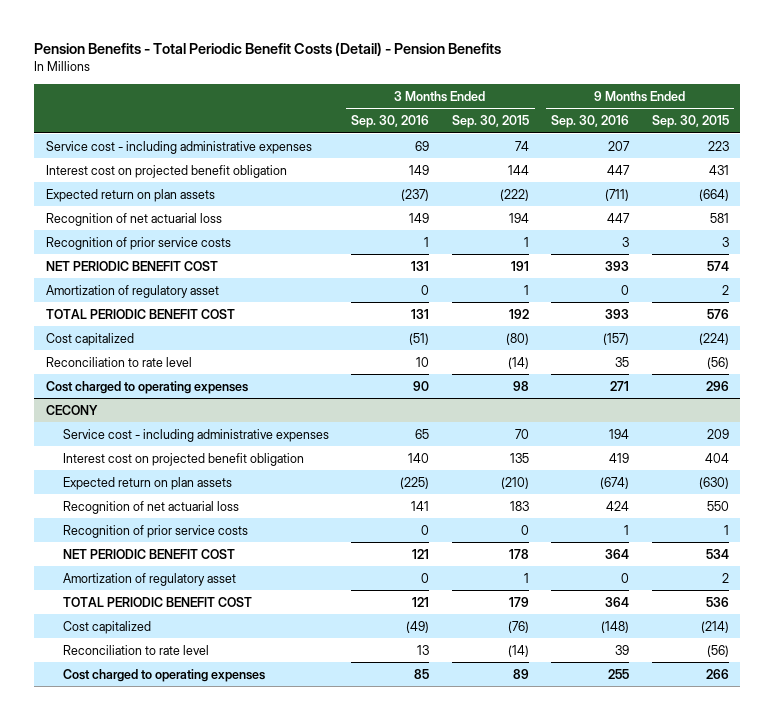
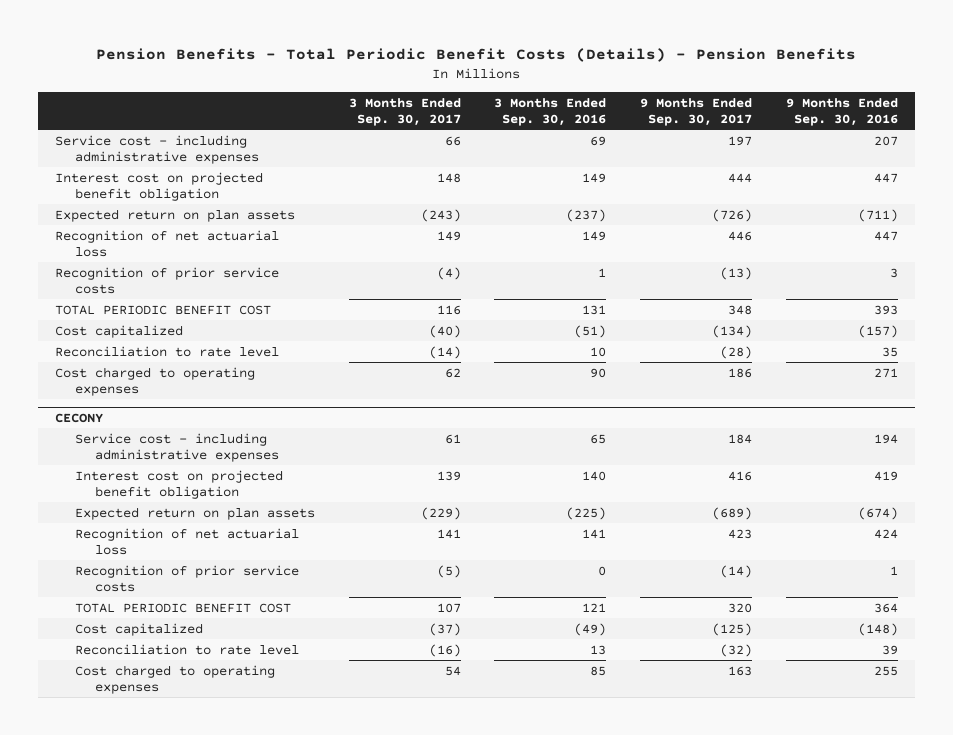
[34,42,502,57] Pension Benefits - Total Periodic Benefit Costs (Detail) - Pension Benefits -> [96,48,857,63] Pension Benefits - Total Periodic Benefit Costs (Details) - Pension Benefits
[451,115,529,129] Sep. 30, 2015 -> none
[651,115,729,129] Sep. 30, 2015 -> none
none -> [348,97,461,126] 3 Months Ended Sep. 30, 2017
none -> [639,97,752,126] 9 Months Ended Sep. 30, 2017
[45,260,218,271] NET PERIODIC BENEFIT COST -> none
[45,284,219,298] Amortization of regulatory asset -> none
[63,548,236,559] NET PERIODIC BENEFIT COST -> none
[63,572,237,586] Amortization of regulatory asset -> none

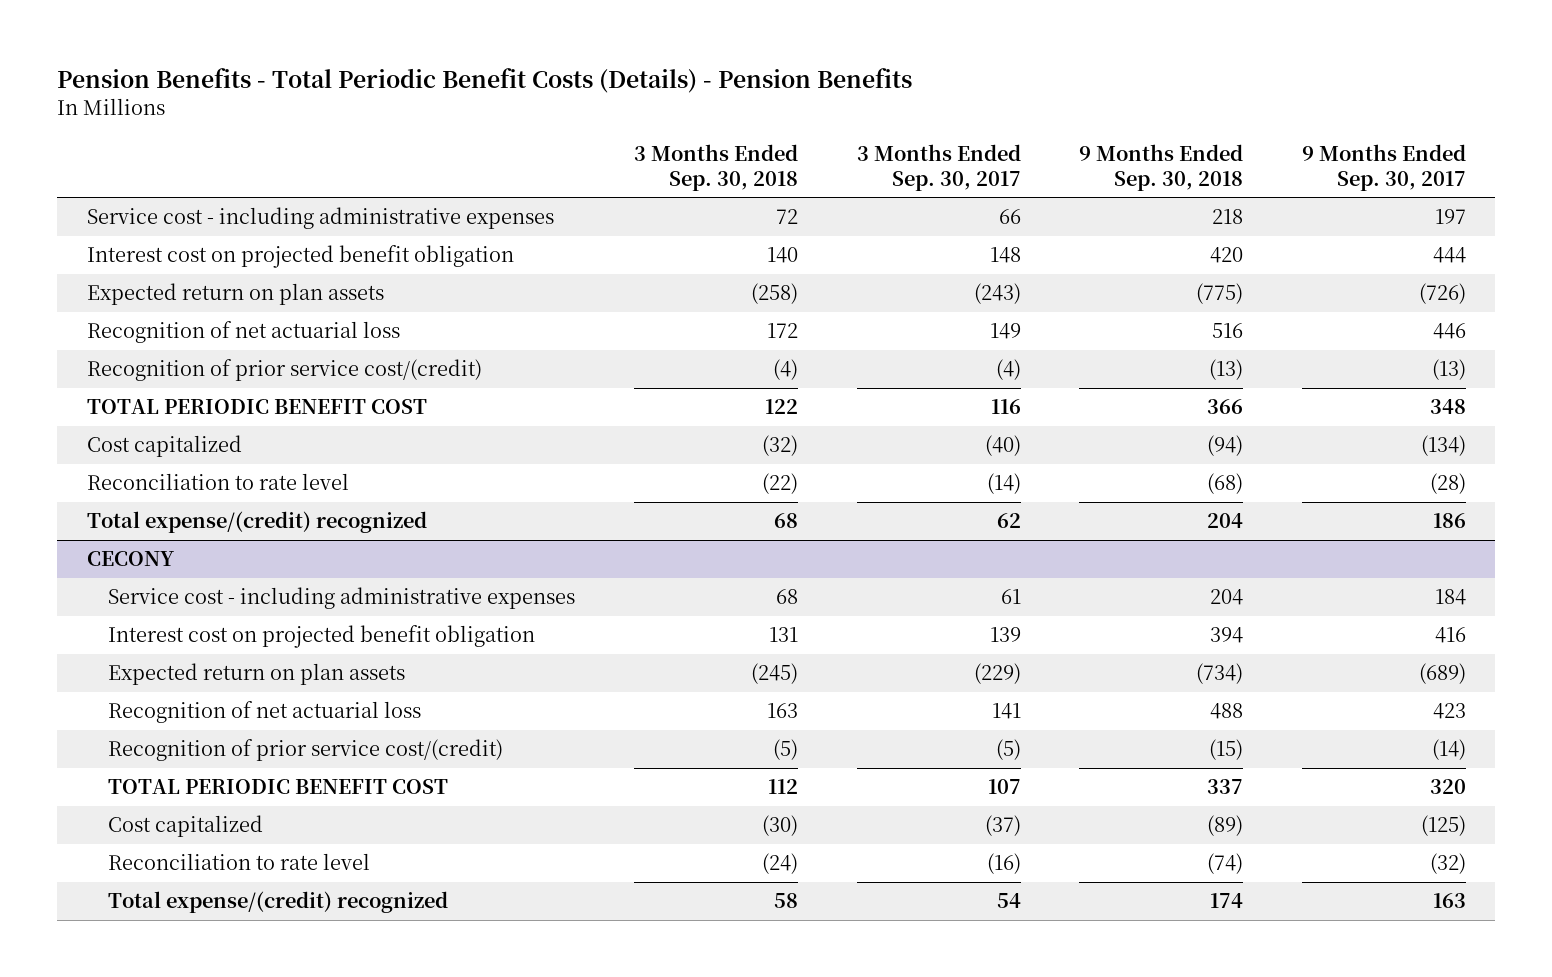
[494,97,607,126] 3 Months Ended Sep. 30, 2016 -> none
[785,97,898,126] 9 Months Ended Sep. 30, 2016 -> none
none -> [633,143,798,191] 3 Months Ended Sep. 30, 2018
none -> [1079,143,1244,191] 9 Months Ended Sep. 30, 2018
[54,266,279,294] Recognition of prior service costs -> [86,359,482,382] Recognition of prior service cost/(credit)
[54,366,255,396] Cost charged to operating expenses -> [86,511,427,534] Total expense/(credit) recognized
[74,564,299,592] Recognition of prior service costs -> [108,739,504,762] Recognition of prior service cost/(credit)
[74,664,275,694] Cost charged to operating expenses -> [108,891,449,914] Total expense/(credit) recognized

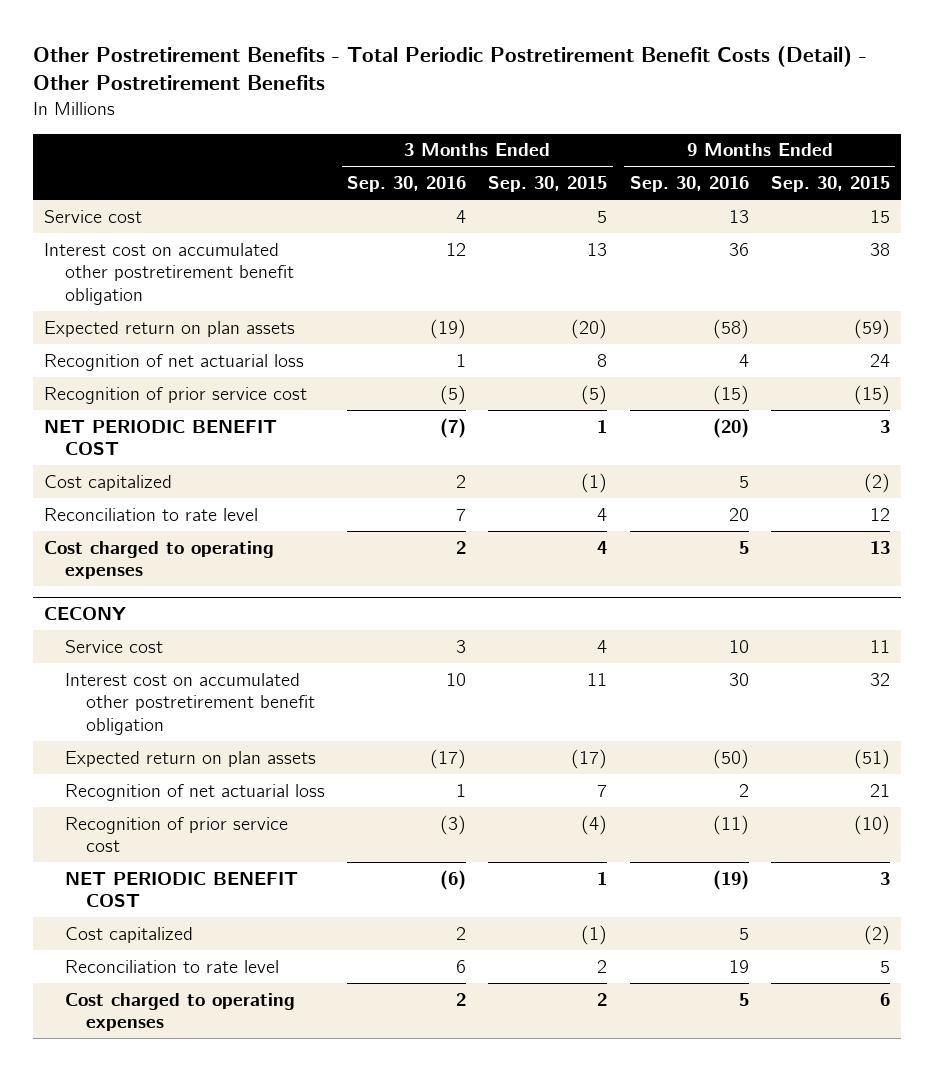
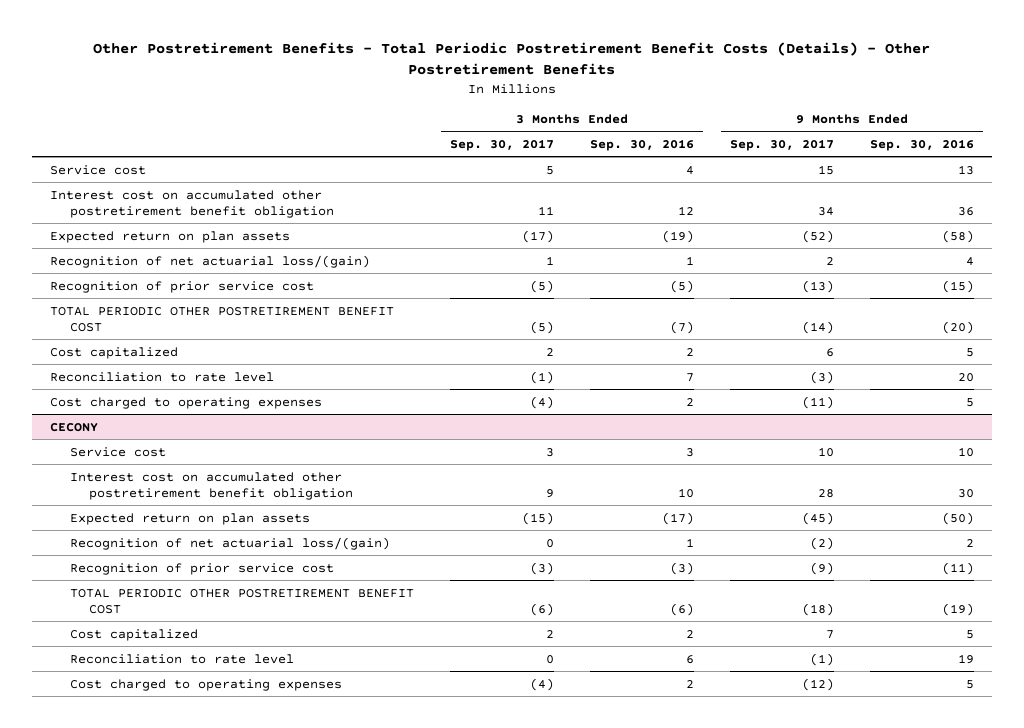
[32,45,867,91] Other Postretirement Benefits - Total Periodic Postretirement Benefit Costs (Detail) - Other Postretirement Benefits -> [93,41,931,76] Other Postretirement Benefits - Total Periodic Postretirement Benefit Costs (Details) - Other Postretirement Benefits
[488,176,608,193] Sep. 30, 2015 -> none
[770,176,890,193] Sep. 30, 2015 -> none
none -> [449,138,554,151] Sep. 30, 2017
none -> [730,138,835,151] Sep. 30, 2017
[44,353,305,371] Recognition of net actuarial loss -> [49,254,370,268] Recognition of net actuarial loss/(gain)
[44,419,278,456] NET PERIODIC BENEFIT COST -> [49,306,394,332] TOTAL PERIODIC OTHER POSTRETIREMENT BENEFIT COST
[65,783,326,801] Recognition of net actuarial loss -> [69,536,390,550] Recognition of net actuarial loss/(gain)
[65,871,299,908] NET PERIODIC BENEFIT COST -> [69,588,414,614] TOTAL PERIODIC OTHER POSTRETIREMENT BENEFIT COST

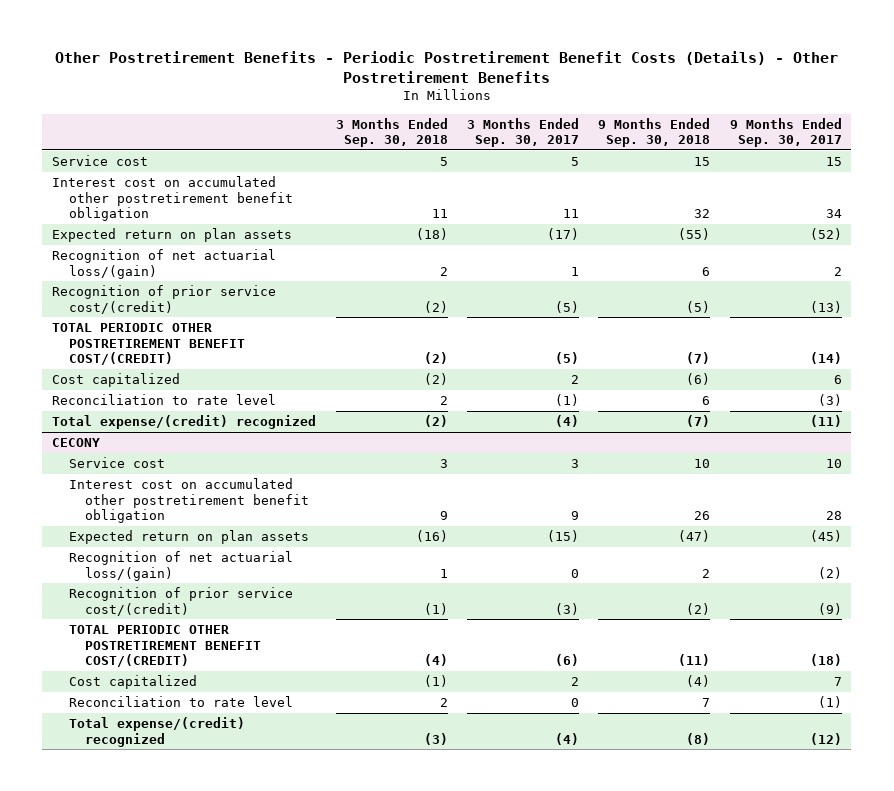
[93,41,931,76] Other Postretirement Benefits - Total Periodic Postretirement Benefit Costs (Details) - Other Postretirement Benefits -> [54,50,838,83] Other Postretirement Benefits - Periodic Postretirement Benefit Costs (Details) - Other Postretirement Benefits
[589,138,694,151] Sep. 30, 2016 -> none
[870,138,975,151] Sep. 30, 2016 -> none
none -> [335,117,448,148] 3 Months Ended Sep. 30, 2018
none -> [598,117,711,148] 9 Months Ended Sep. 30, 2018
[49,280,314,293] Recognition of prior service cost -> [52,285,277,314] Recognition of prior service cost/(credit)
[49,306,394,332] TOTAL PERIODIC OTHER POSTRETIREMENT BENEFIT COST -> [52,323,245,366] TOTAL PERIODIC OTHER POSTRETIREMENT BENEFIT COST/(CREDIT)
[49,396,322,409] Cost charged to operating expenses -> [52,415,317,430] Total expense/(credit) recognized
[69,562,334,575] Recognition of prior service cost -> [68,587,293,616] Recognition of prior service cost/(credit)
[69,588,414,614] TOTAL PERIODIC OTHER POSTRETIREMENT BENEFIT COST -> [68,625,261,668] TOTAL PERIODIC OTHER POSTRETIREMENT BENEFIT COST/(CREDIT)
[69,678,342,691] Cost charged to operating expenses -> [68,717,245,747] Total expense/(credit) recognized

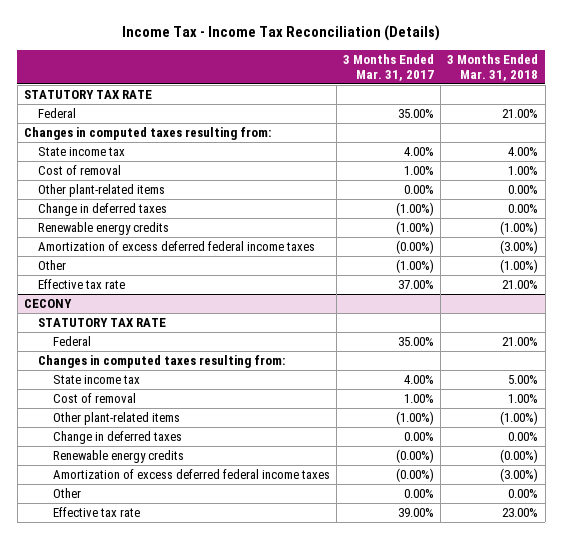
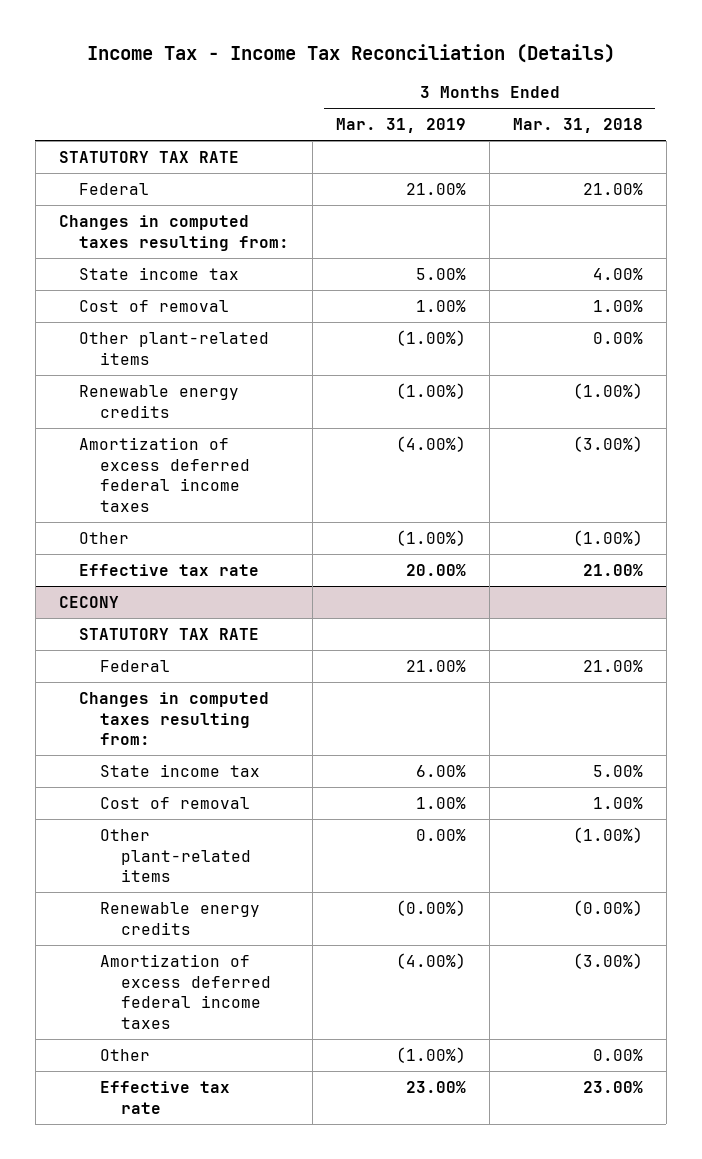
[343,53,435,81] 3 Months Ended Mar. 31, 2017 -> none
none -> [336,118,467,134] Mar. 31, 2019
[38,202,168,216] Change in deferred taxes -> none
[52,430,182,444] Change in deferred taxes -> none

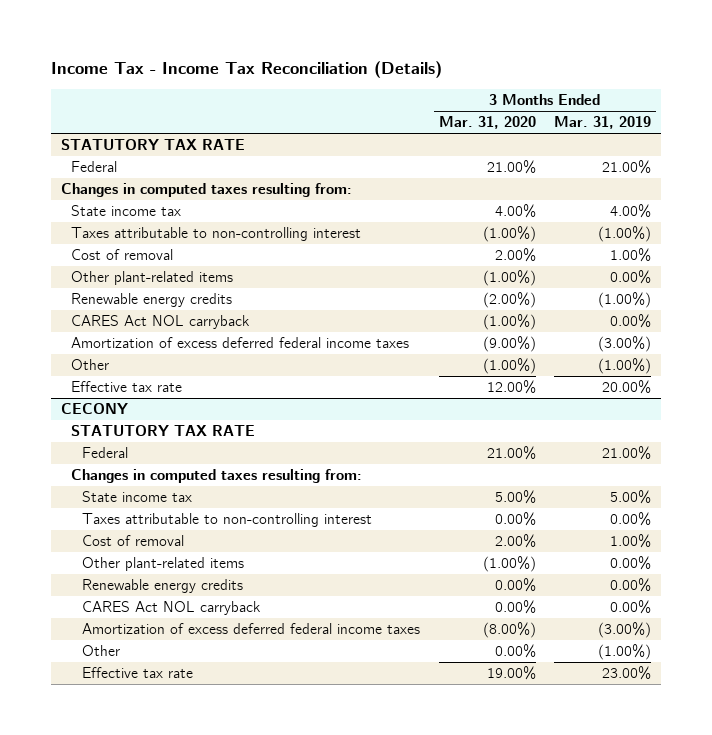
[512,118,643,134] Mar. 31, 2018 -> none
none -> [438,116,536,130] Mar. 31, 2020
[416,267,467,280] 5.00% -> [610,204,652,219] 4.00%
none -> [71,227,362,242] Taxes attributable to non-controlling interest
[396,329,467,346] (1.00%) -> [610,270,652,285] 0.00%
none -> [71,315,251,330] CARES Act NOL carryback
[396,435,467,452] (4.00%) -> [598,336,652,353] (3.00%)
[416,764,467,777] 6.00% -> [610,490,652,505] 5.00%
none -> [82,513,373,528] Taxes attributable to non-controlling interest
[396,899,467,916] (0.00%) -> [610,578,652,593] 0.00%
none -> [82,601,262,616] CARES Act NOL carryback
[396,952,467,969] (4.00%) -> [598,622,652,639] (3.00%)

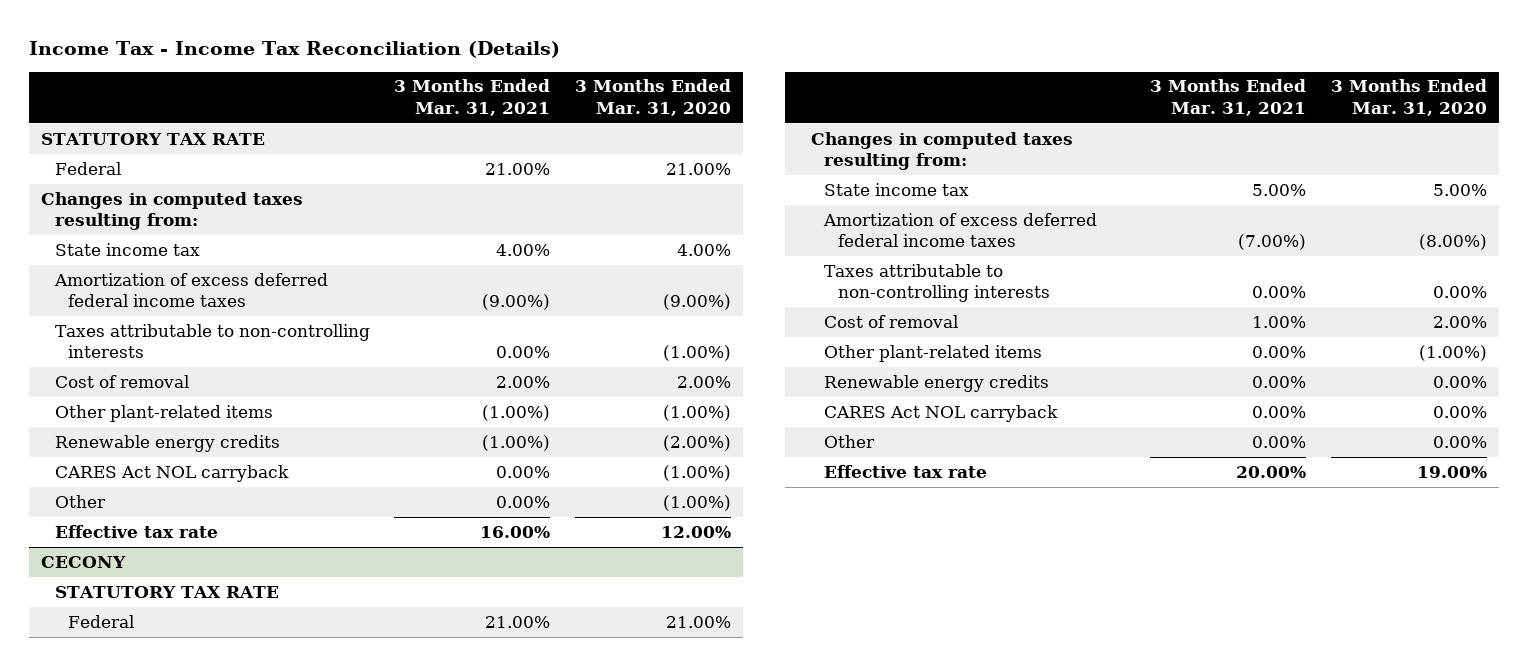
[554,116,652,130] Mar. 31, 2019 -> none
none -> [394,79,551,117] 3 Months Ended Mar. 31, 2021
[71,337,410,349] Amortization of excess deferred federal income taxes -> [53,272,328,308] Amortization of excess deferred federal income taxes
[71,227,362,242] Taxes attributable to non-controlling interest -> [54,323,370,359] Taxes attributable to non-controlling interests
[82,623,421,635] Amortization of excess deferred federal income taxes -> [823,212,1098,248] Amortization of excess deferred federal income taxes
[82,513,373,528] Taxes attributable to non-controlling interest -> [824,263,1050,303] Taxes attributable to non-controlling interests

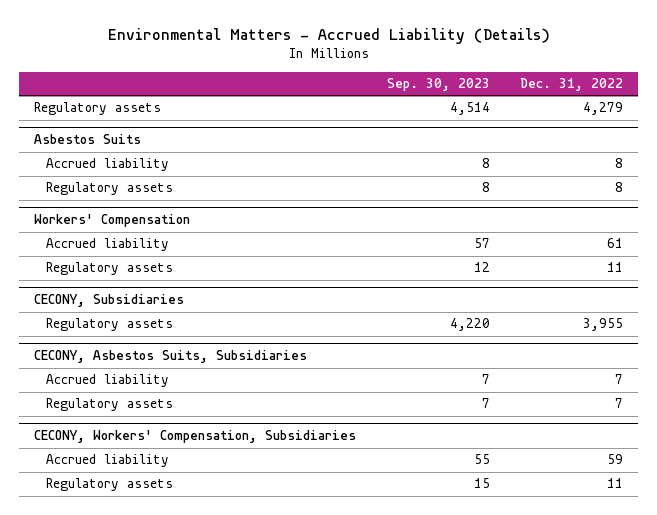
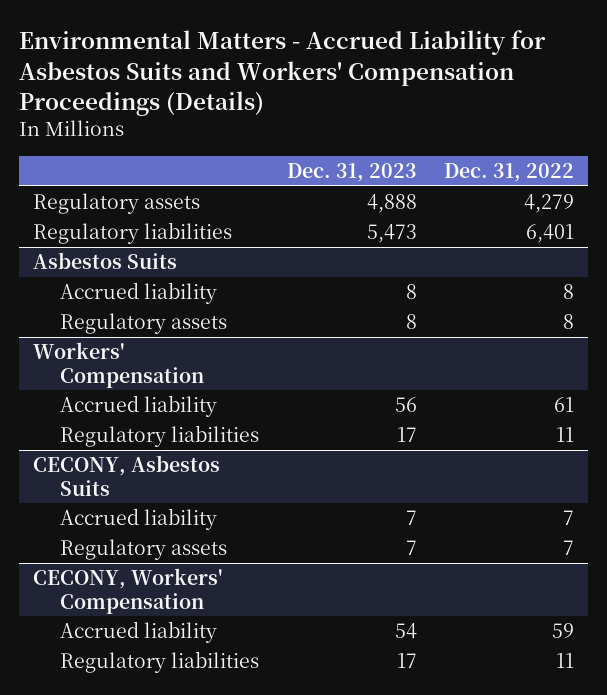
[107,28,550,45] Environmental Matters - Accrued Liability (Details) -> [18,30,546,116] Environmental Matters - Accrued Liability for Asbestos Suits and Workers' Compensation Proceedings (Details)
[386,78,490,92] Sep. 30, 2023 -> none
none -> [286,162,417,182] Dec. 31, 2023
none -> [32,222,232,245] Regulatory liabilities
[46,262,174,276] Regulatory assets -> none
[34,294,185,308] CECONY, Subsidiaries -> none
[46,318,174,332] Regulatory assets -> none
none -> [59,425,259,448] Regulatory liabilities
[34,350,308,364] CECONY, Asbestos Suits, Subsidiaries -> [32,455,220,496] CECONY, Asbestos Suits
[34,430,357,444] CECONY, Workers' Compensation, Subsidiaries -> [32,568,223,614] CECONY, Workers' Compensation
[46,478,174,492] Regulatory assets -> none
none -> [59,651,259,674] Regulatory liabilities

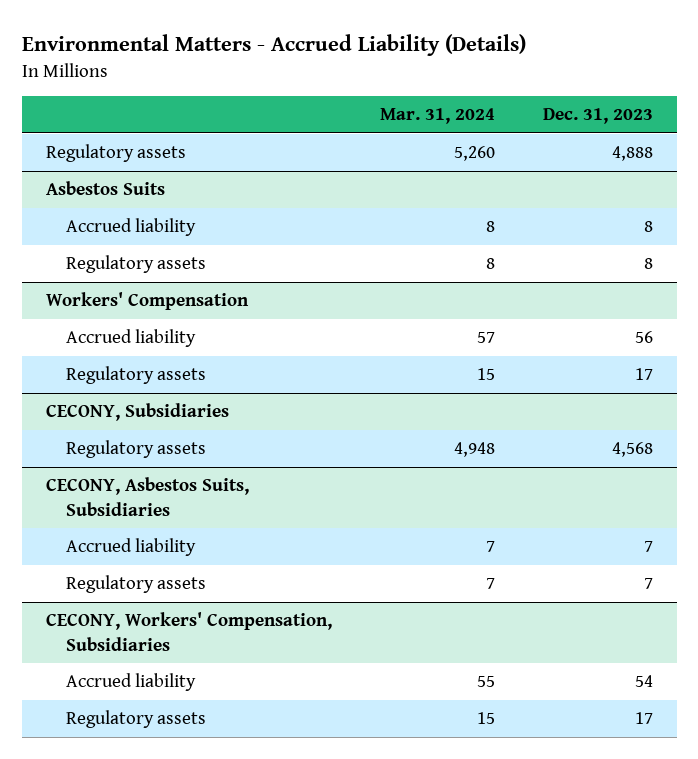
[18,30,546,116] Environmental Matters - Accrued Liability for Asbestos Suits and Workers' Compensation Proceedings (Details) -> [21,34,526,57] Environmental Matters - Accrued Liability (Details)
[444,162,575,182] Dec. 31, 2022 -> none
none -> [379,108,495,125] Mar. 31, 2024
[32,222,232,245] Regulatory liabilities -> none
[59,425,259,448] Regulatory liabilities -> none
none -> [65,366,206,385] Regulatory assets
none -> [45,403,229,422] CECONY, Subsidiaries
none -> [65,440,206,459] Regulatory assets
[32,455,220,496] CECONY, Asbestos Suits -> [45,477,249,516] CECONY, Asbestos Suits, Subsidiaries
[32,568,223,614] CECONY, Workers' Compensation -> [45,612,332,651] CECONY, Workers' Compensation, Subsidiaries
[59,651,259,674] Regulatory liabilities -> none
none -> [65,710,206,729] Regulatory assets

